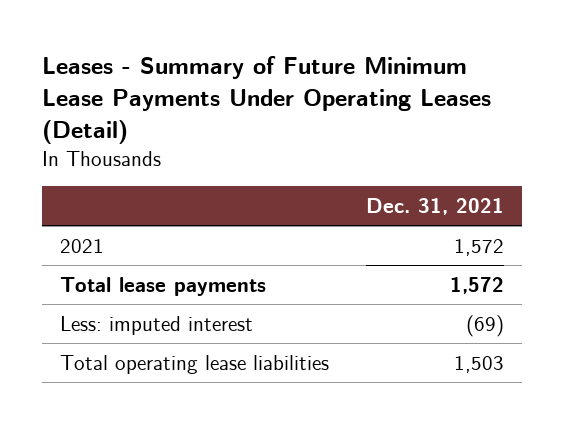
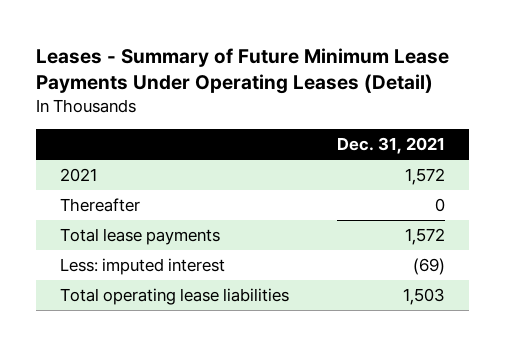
none -> [60,198,141,213] Thereafter

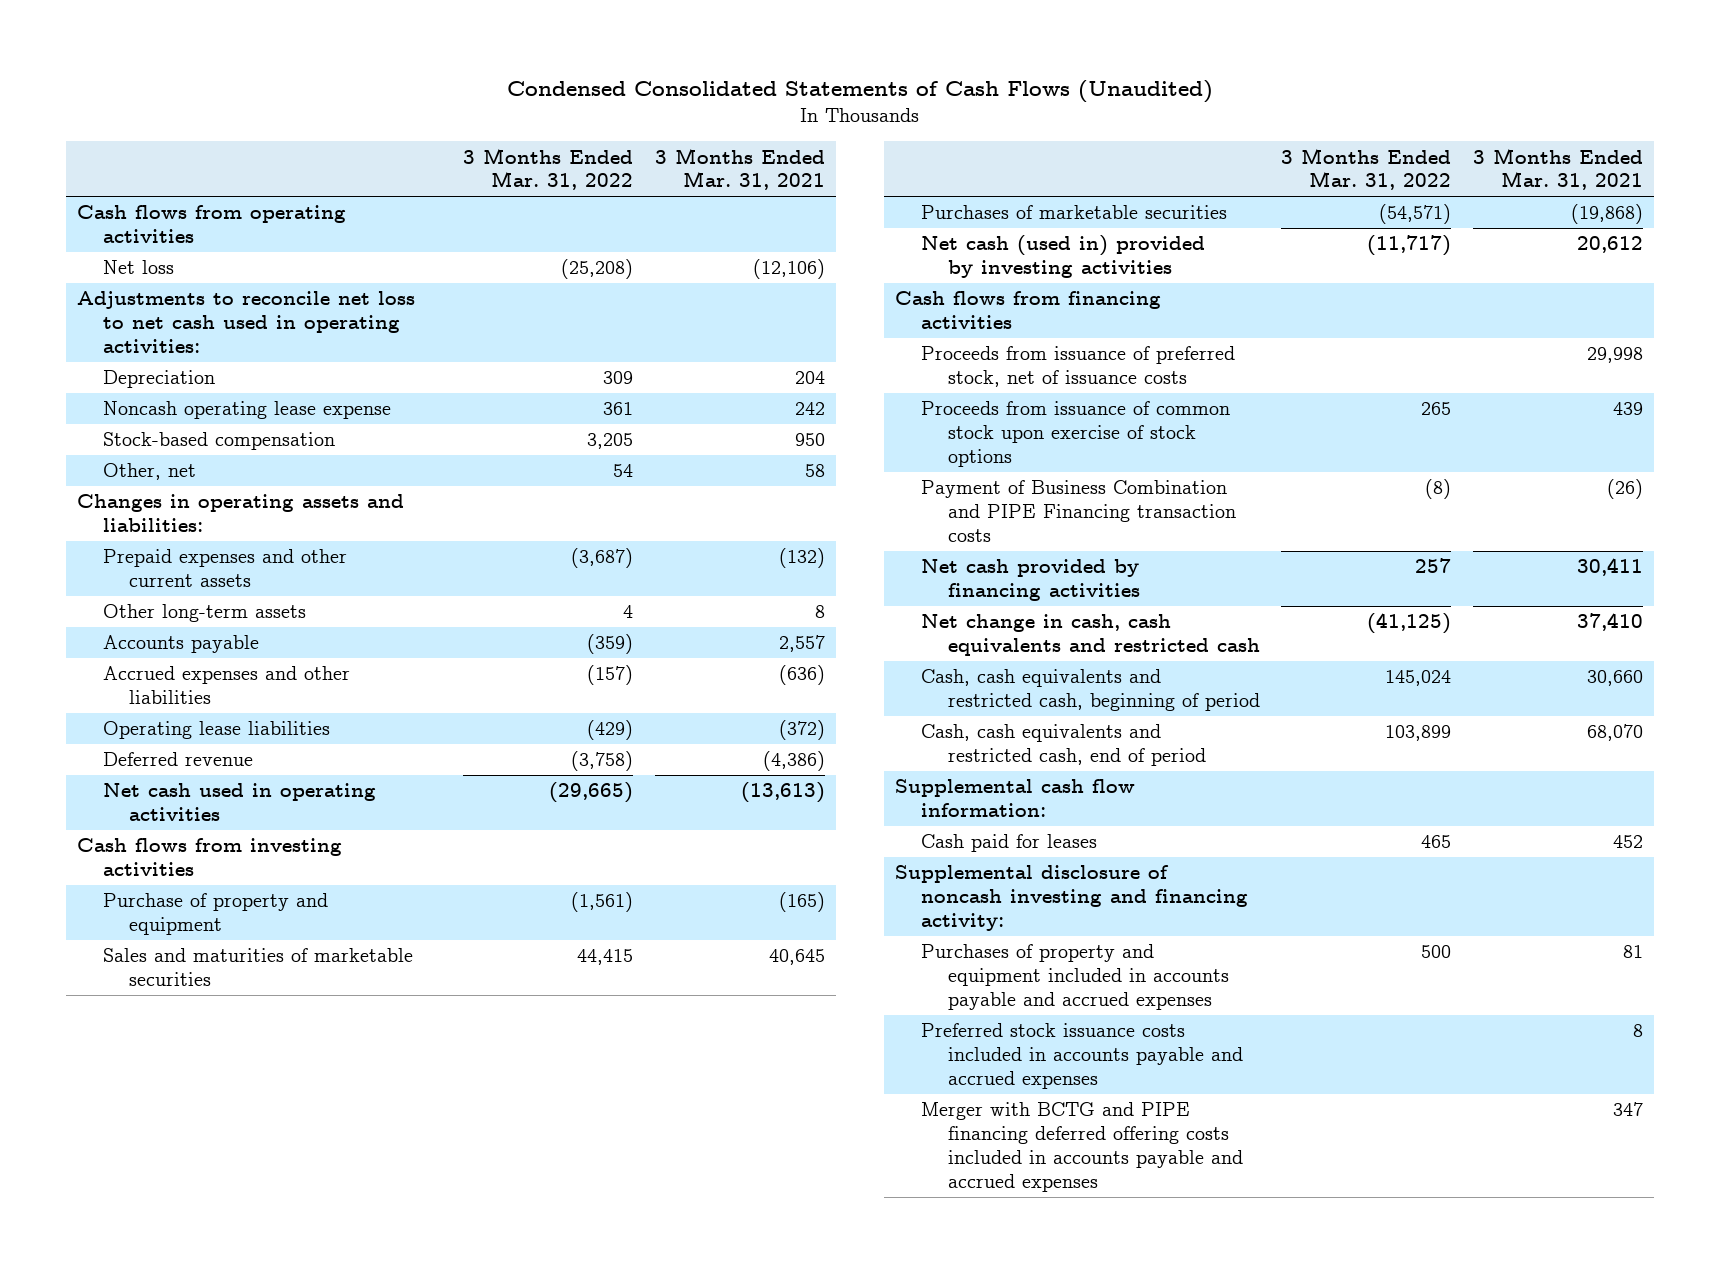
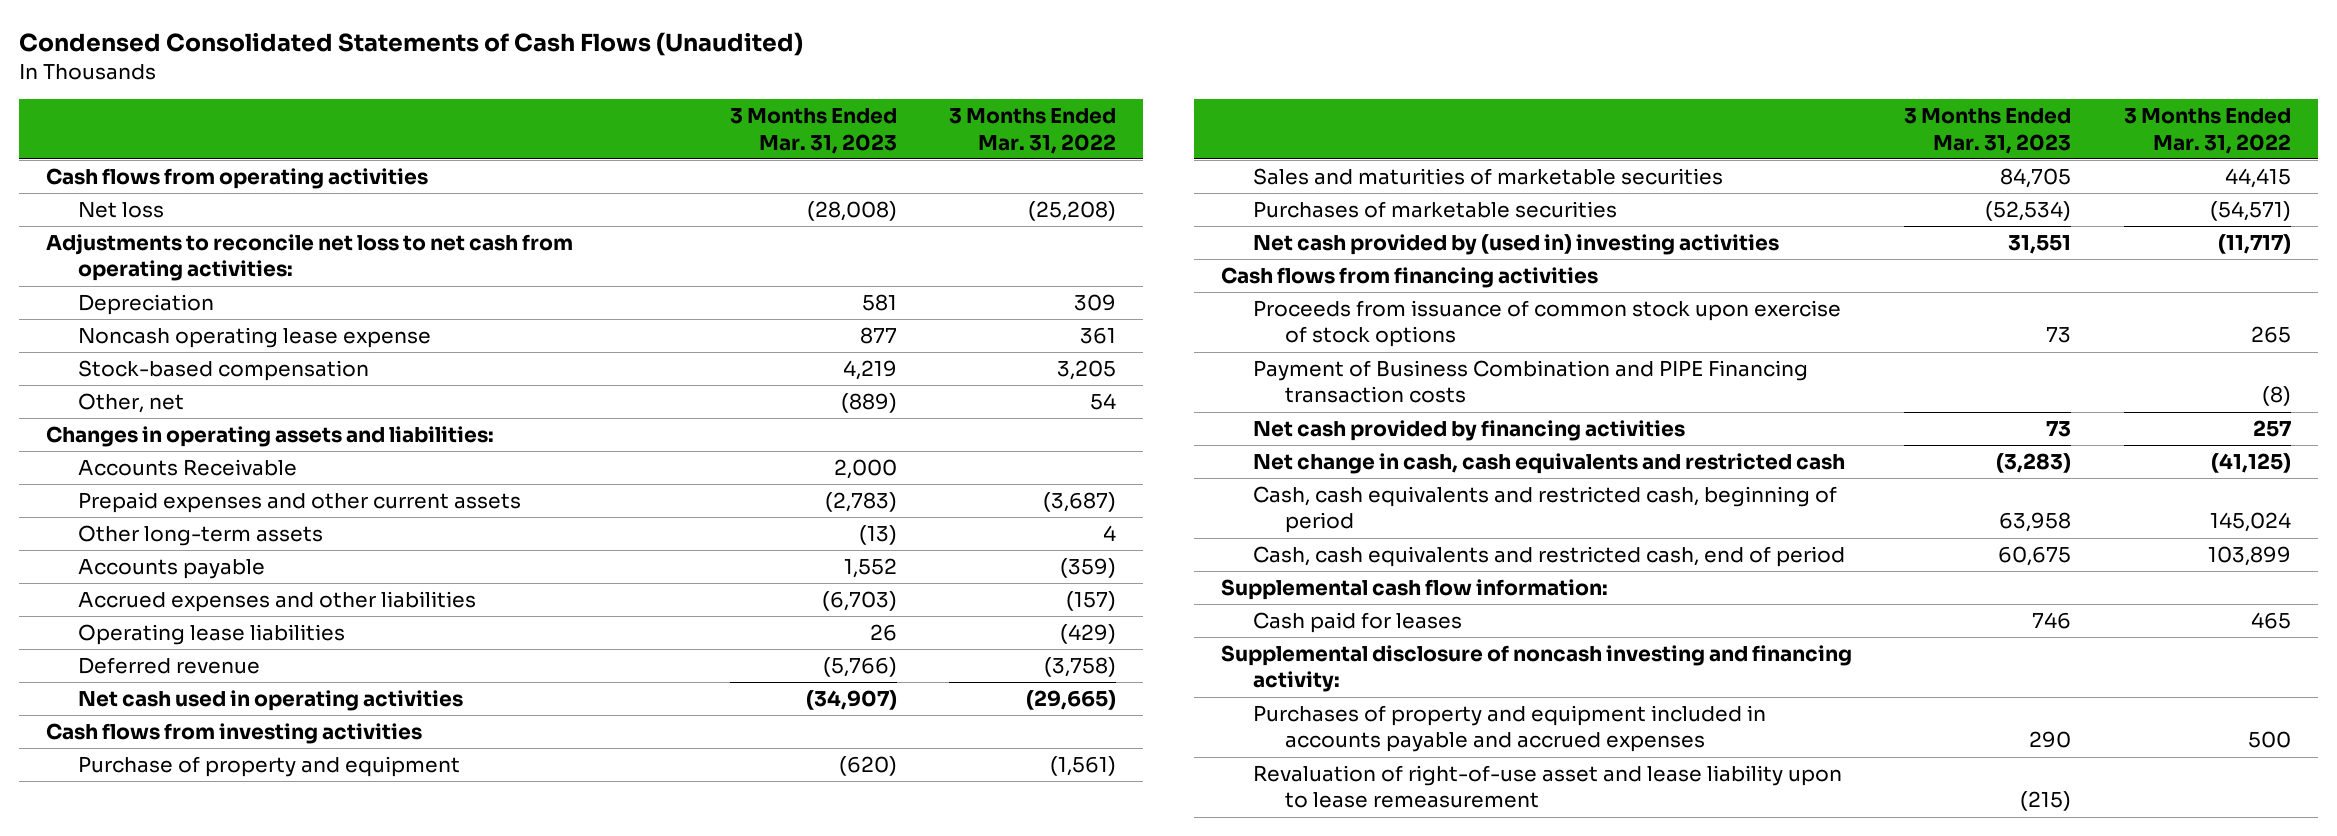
[654,147,825,191] 3 Months Ended Mar. 31, 2021 -> none
none -> [729,108,897,154] 3 Months Ended Mar. 31, 2023
[76,291,415,353] Adjustments to reconcile net loss to net cash used in operating activities: -> [45,234,573,282] Adjustments to reconcile net loss to net cash from operating activities:
none -> [78,459,298,477] Accounts Receivable
[921,235,1206,279] Net cash (used in) provided by investing activities -> [1252,234,1779,256] Net cash provided by (used in) investing activities
[921,346,1236,388] Proceeds from issuance of preferred stock, net of issuance costs -> none
[921,1023,1243,1089] Preferred stock issuance costs included in accounts payable and accrued expenses -> none
[921,1102,1243,1192] Merger with BCTG and PIPE financing deferred offering costs included in accounts payable and accrued expenses -> none
none -> [1252,765,1842,809] Revaluation of right-of-use asset and lease liability upon to lease remeasurement

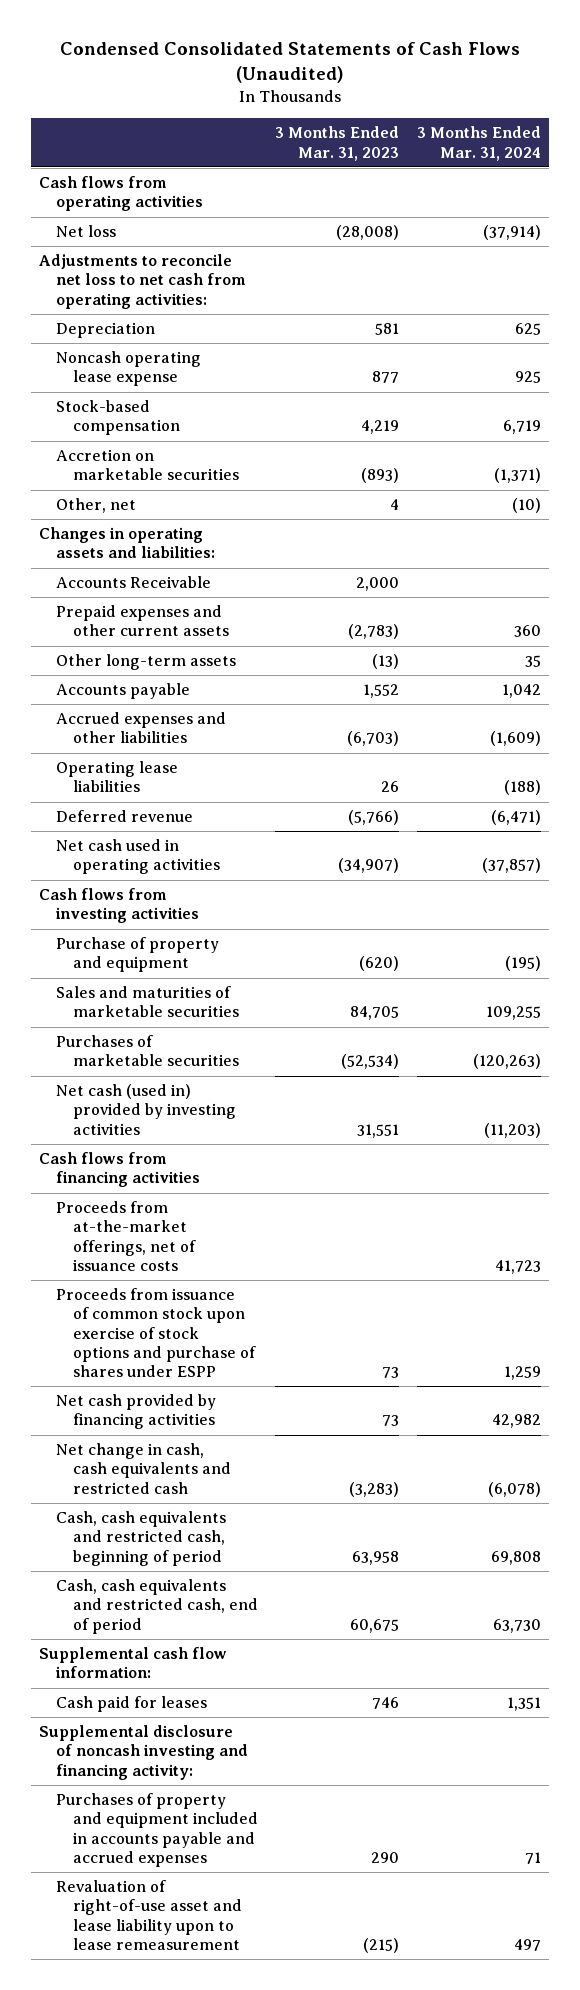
[949,108,1117,154] 3 Months Ended Mar. 31, 2022 -> none
none -> [416,126,541,161] 3 Months Ended Mar. 31, 2024
none -> [56,449,239,481] Accretion on marketable securities
[840,393,897,414] (889) -> [390,499,400,511] 4
[1252,234,1779,256] Net cash provided by (used in) investing activities -> [56,1084,236,1135] Net cash (used in) provided by investing activities
[1252,360,1808,404] Payment of Business Combination and PIPE Financing transaction costs -> none
none -> [56,1201,196,1271] Proceeds from at-the-market offerings, net of issuance costs
[1252,300,1841,348] Proceeds from issuance of common stock upon exercise of stock options -> [56,1288,256,1378] Proceeds from issuance of common stock upon exercise of stock options and purchase of shares under ESPP

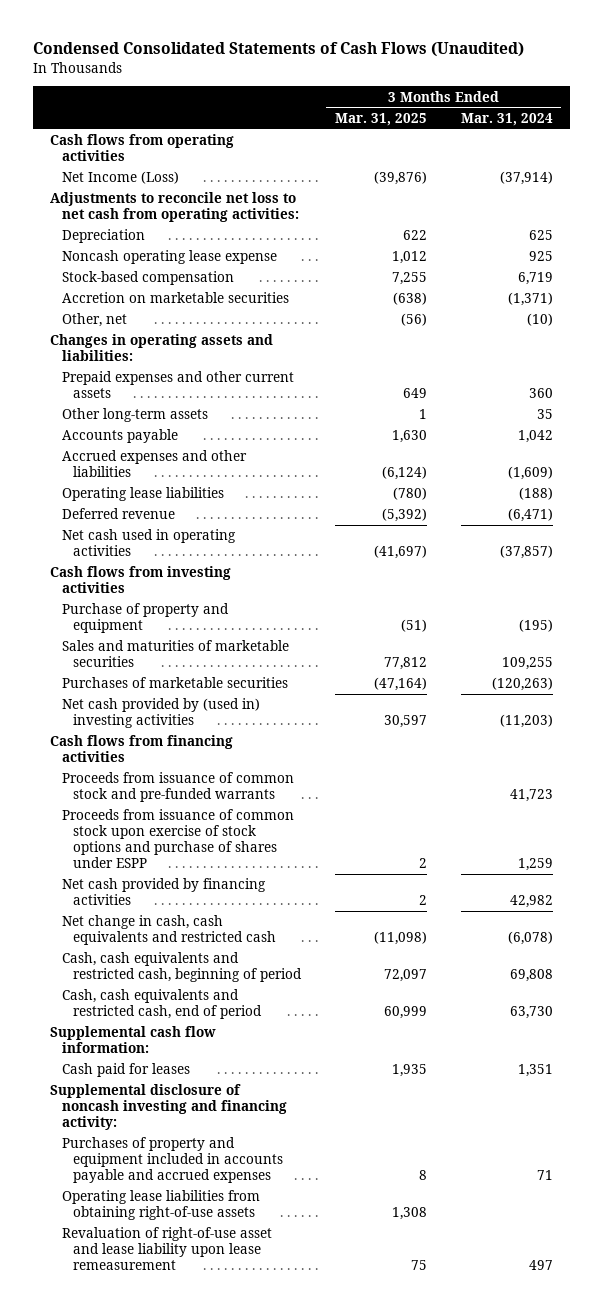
[275,126,400,161] 3 Months Ended Mar. 31, 2023 -> none
none -> [334,112,427,126] Mar. 31, 2025
[56,225,117,238] Net loss -> [61,171,179,185] Net Income (Loss)
[56,576,212,589] Accounts Receivable -> none
[56,1084,236,1135] Net cash (used in) provided by investing activities -> [61,698,260,729] Net cash provided by (used in) investing activities
[56,1201,196,1271] Proceeds from at-the-market offerings, net of issuance costs -> [61,772,294,803] Proceeds from issuance of common stock and pre-funded warrants
none -> [61,1190,260,1221] Operating lease liabilities from obtaining right-of-use assets
[56,1880,242,1950] Revaluation of right-of-use asset and lease liability upon to lease remeasurement -> [61,1227,272,1271] Revaluation of right-of-use asset and lease liability upon lease remeasurement

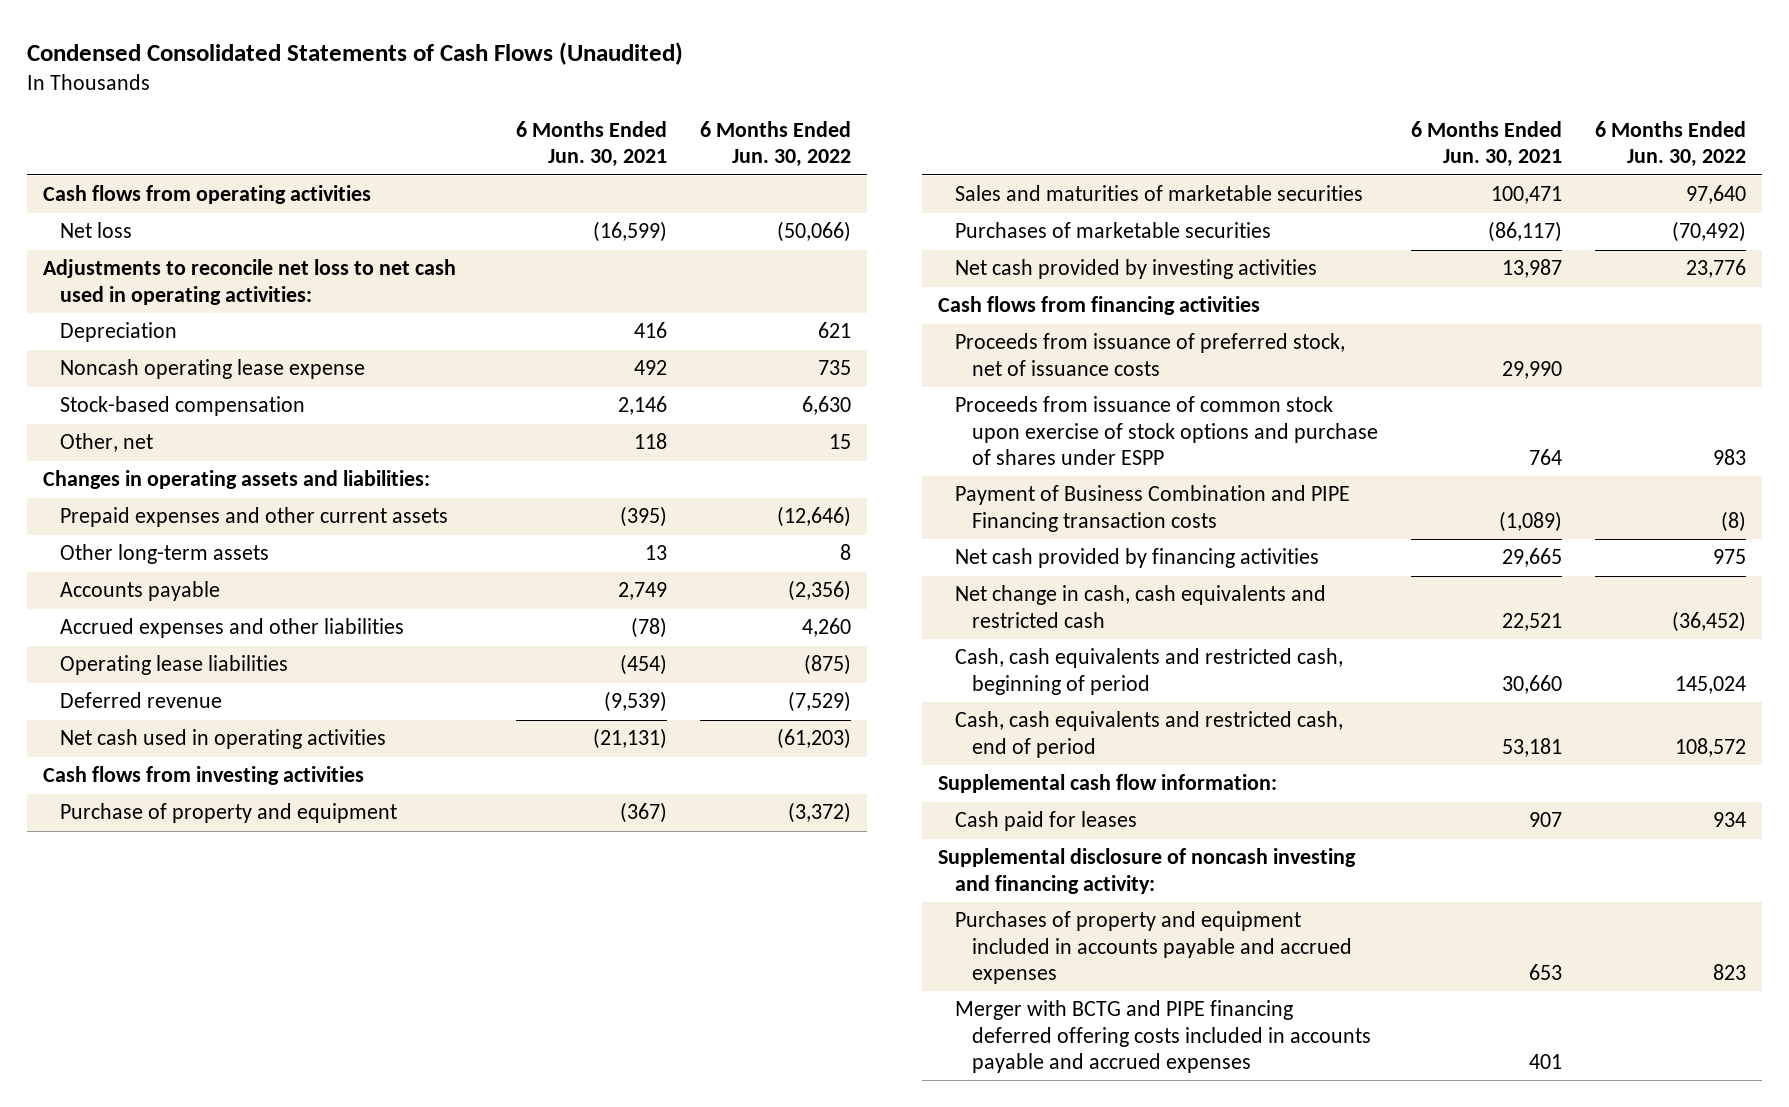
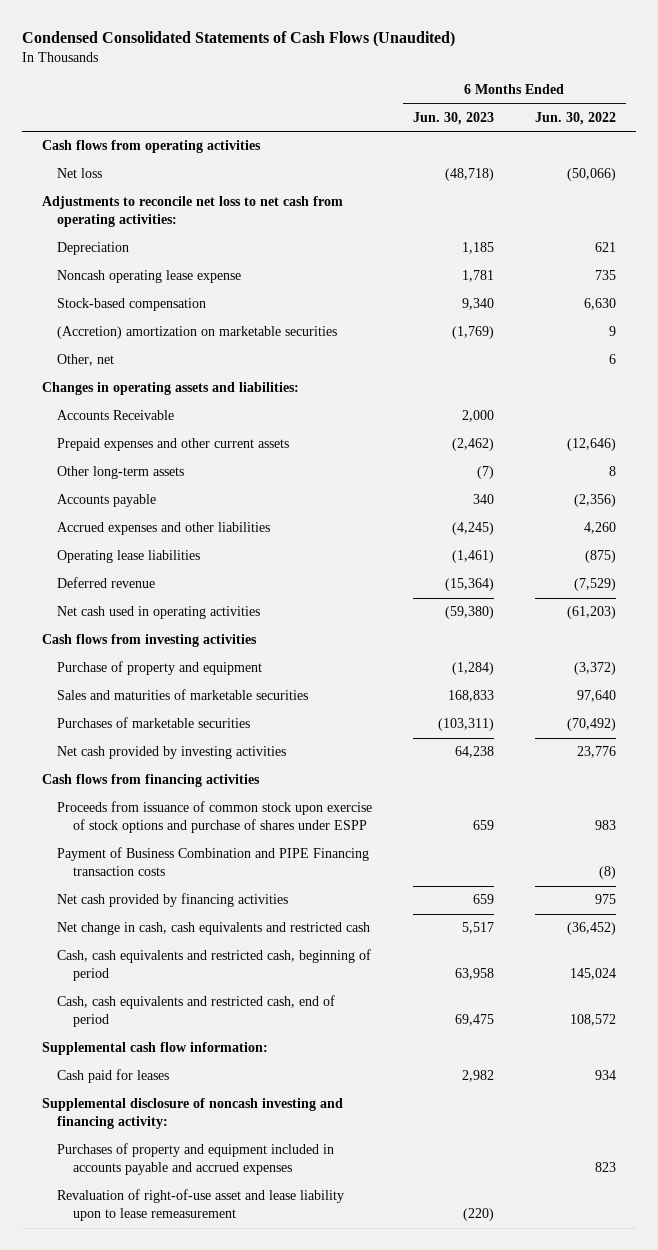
[515,121,667,168] 6 Months Ended Jun. 30, 2021 -> none
none -> [413,111,495,125] Jun. 30, 2023
[43,259,457,305] Adjustments to reconcile net loss to net cash used in operating activities: -> [42,196,344,228] Adjustments to reconcile net loss to net cash from operating activities:
none -> [57,326,338,340] (Accretion) amortization on marketable securities
[828,434,851,450] 15 -> [608,354,616,365] 6
none -> [57,410,175,421] Accounts Receivable
[955,333,1346,376] Proceeds from issuance of preferred stock, net of issuance costs -> none
[955,1000,1371,1074] Merger with BCTG and PIPE financing deferred offering costs included in accounts payable and accrued expenses -> none
none -> [57,1189,345,1222] Revaluation of right-of-use asset and lease liability upon to lease remeasurement

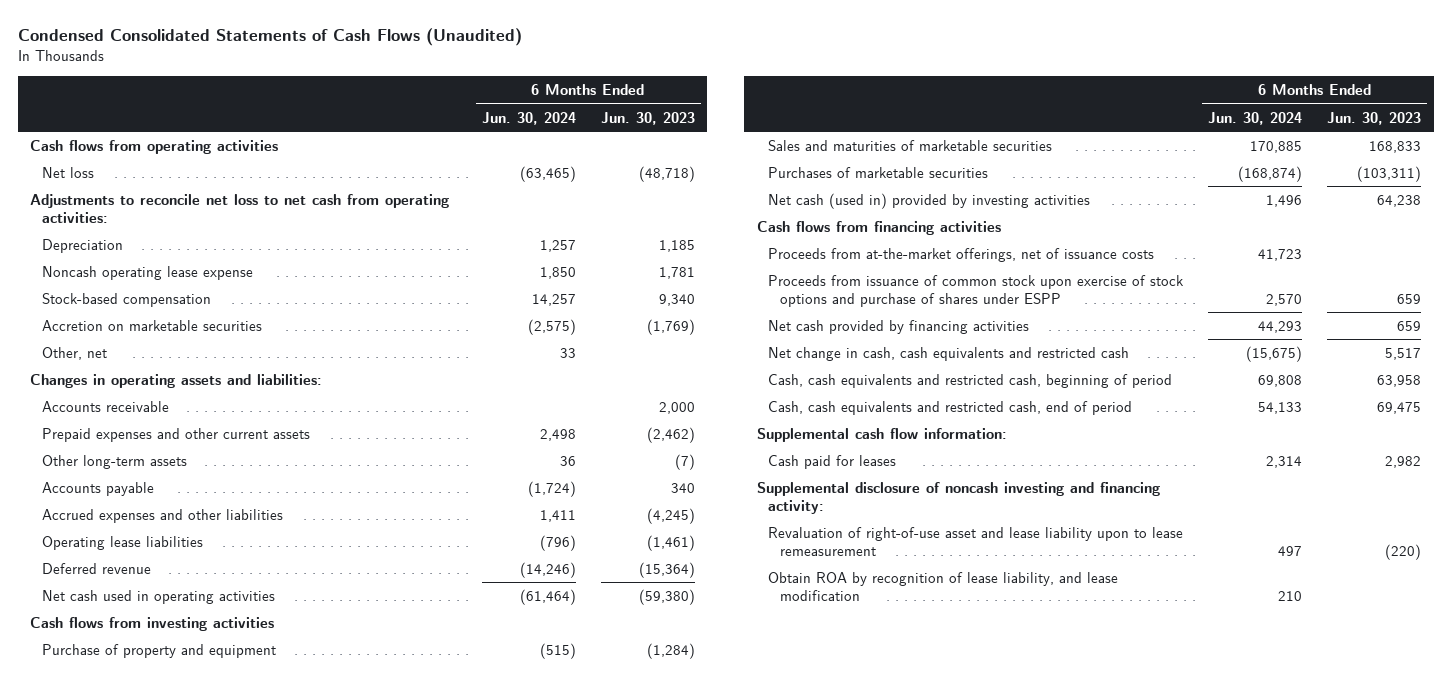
[534,111,616,125] Jun. 30, 2022 -> none
none -> [481,111,576,125] Jun. 30, 2024
[57,326,338,340] (Accretion) amortization on marketable securities -> [41,319,262,331] Accretion on marketable securities
[57,410,175,421] Accounts Receivable -> [41,400,169,412] Accounts receivable
[57,746,287,760] Net cash provided by investing activities -> [768,192,1091,209] Net cash (used in) provided by investing activities
none -> [768,247,1155,262] Proceeds from at-the-market offerings, net of issuance costs
[57,847,370,877] Payment of Business Combination and PIPE Financing transaction costs -> none
[57,1143,335,1176] Purchases of property and equipment included in accounts payable and accrued expenses -> none
none -> [768,571,1119,601] Obtain ROA by recognition of lease liability, and lease modification

